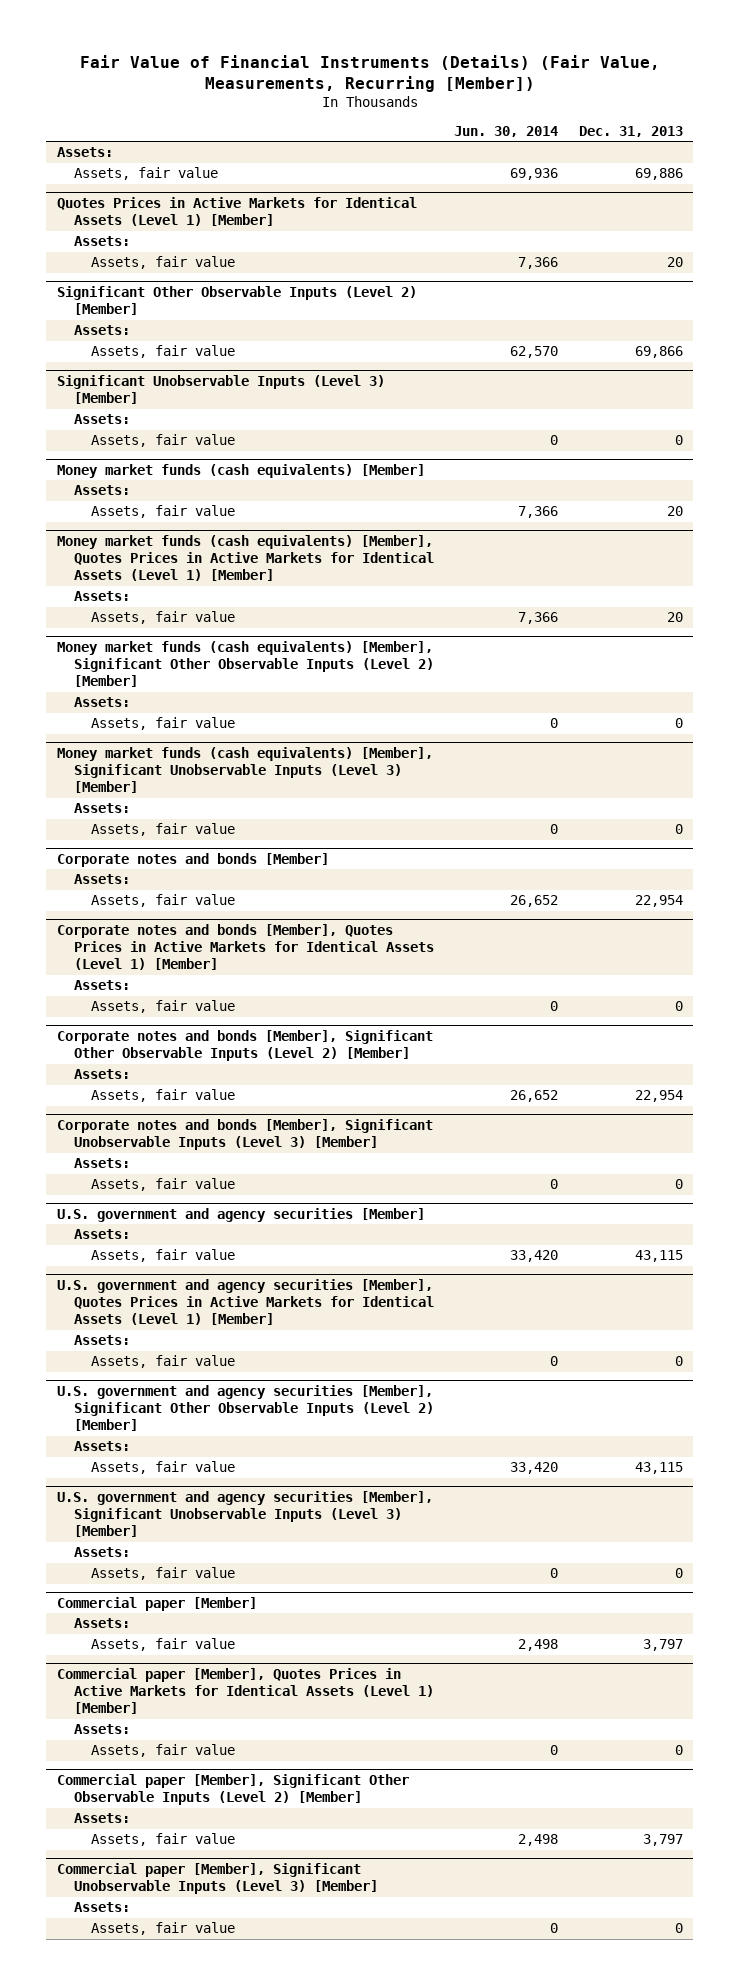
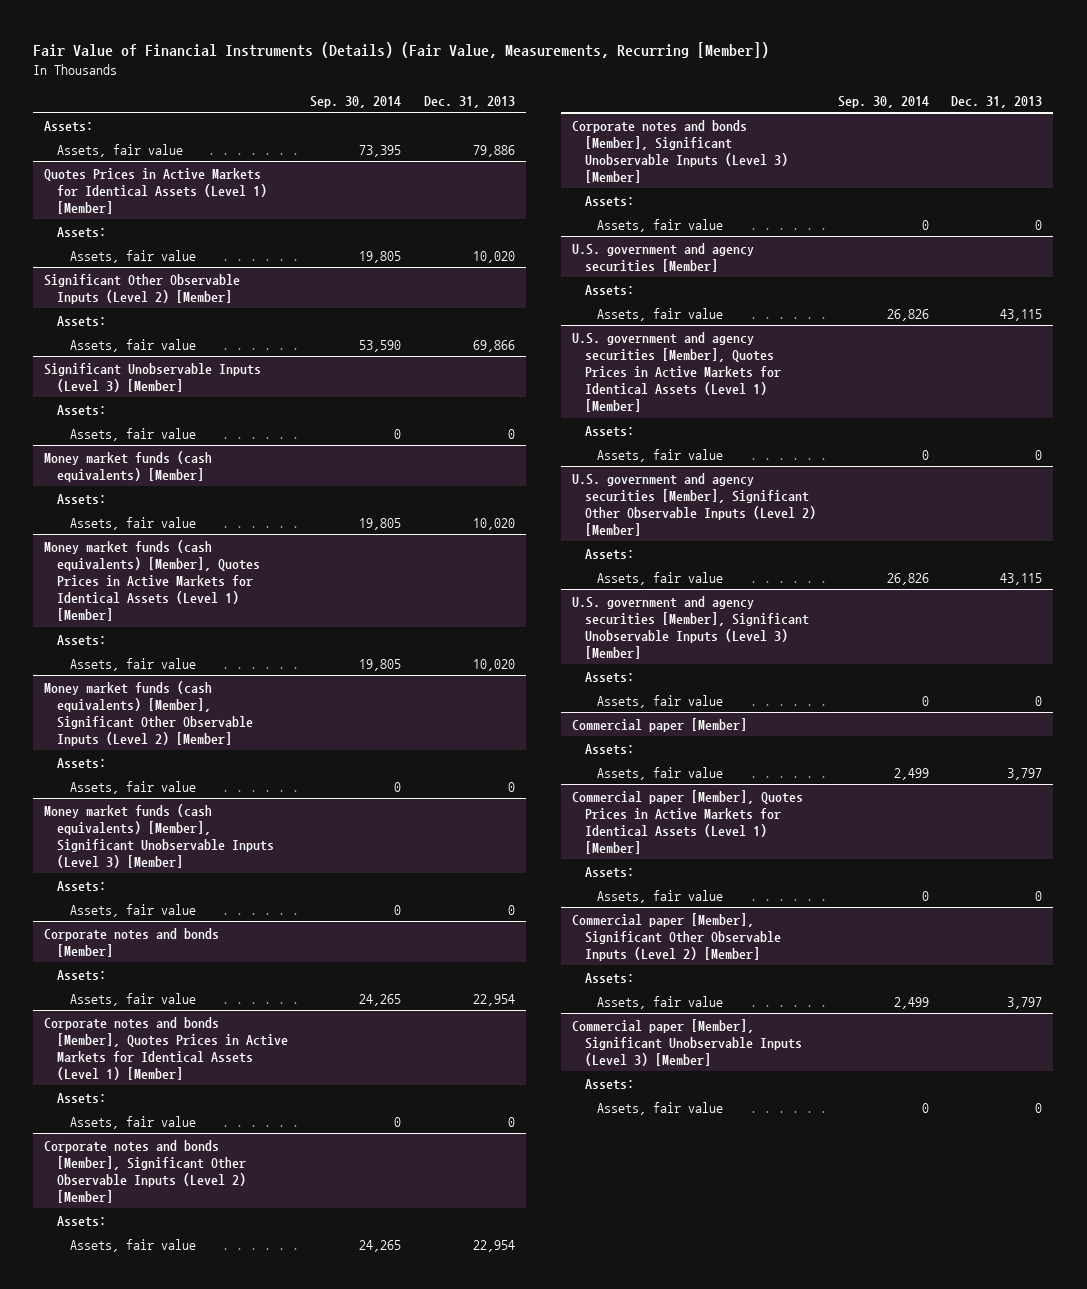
[454,125,559,137] Jun. 30, 2014 -> none
none -> [310,95,402,108] Sep. 30, 2014
[635,168,684,181] 69,886 -> [472,144,515,157] 79,886
[667,257,684,268] 20 -> [472,250,515,263] 10,020
[667,506,684,517] 20 -> [472,517,515,530] 10,020
[667,612,684,623] 20 -> [472,658,515,671] 10,020

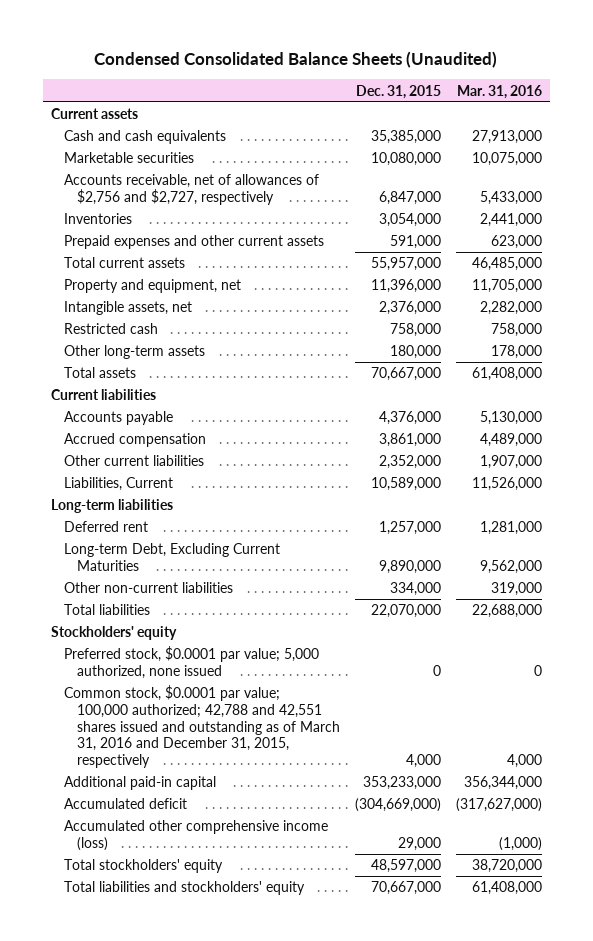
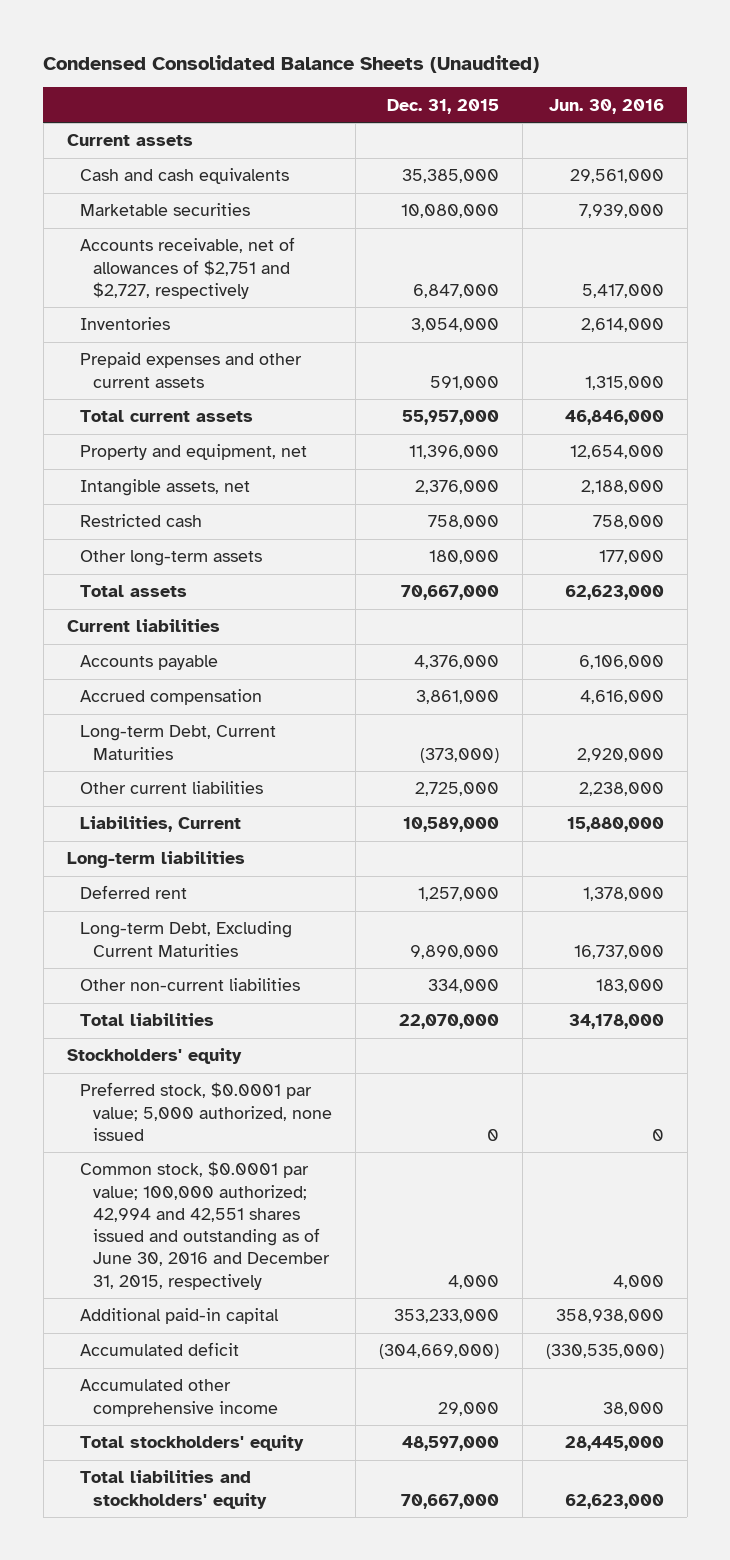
[457,84,543,99] Mar. 31, 2016 -> none
none -> [548,98,664,114] Jun. 30, 2016
[63,174,319,205] Accounts receivable, net of allowances of $2,756 and $2,727, respectively -> [79,237,295,299] Accounts receivable, net of allowances of $2,751 and $2,727, respectively
none -> [79,725,276,760] Long-term Debt, Current Maturities
[379,455,442,470] 2,352,000 -> [414,782,499,797] 2,725,000
[63,685,341,768] Common stock, $0.0001 par value; 100,000 authorized; 42,788 and 42,551 shares issued and outstanding as of March 31, 2016 and December 31, 2015, respectively -> [79,1161,330,1290] Common stock, $0.0001 par value; 100,000 authorized; 42,994 and 42,551 shares issued and outstanding as of June 30, 2016 and December 31, 2015, respectively
[63,820,328,851] Accumulated other comprehensive income (loss) -> [79,1379,278,1417] Accumulated other comprehensive income

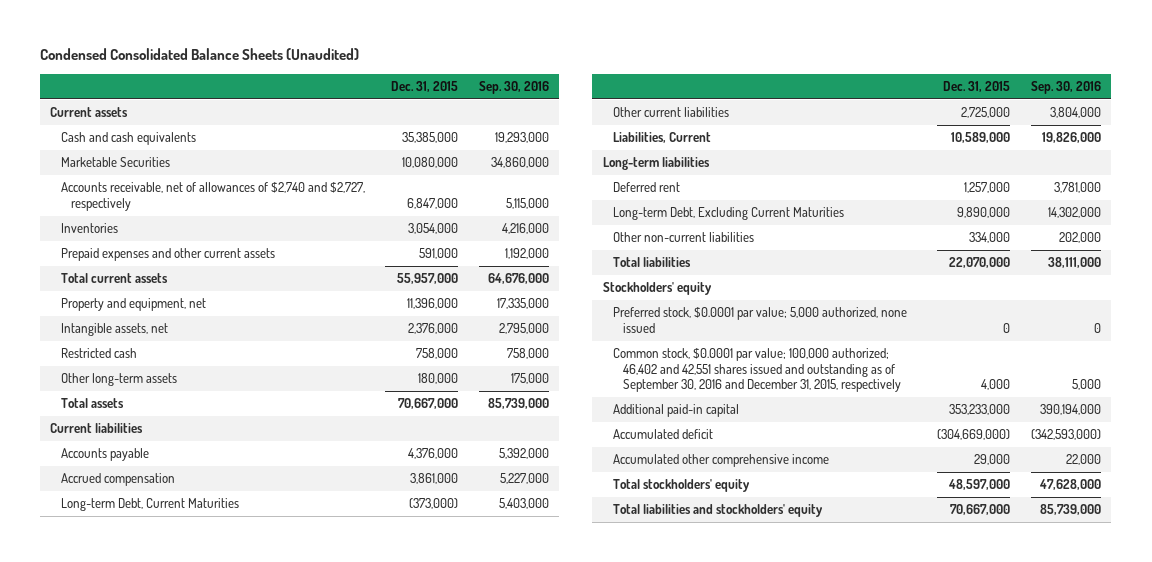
[548,98,664,114] Jun. 30, 2016 -> none
none -> [478,81,549,95] Sep. 30, 2016
[79,203,250,217] Marketable securities -> [60,157,170,168] Marketable Securities
[79,237,295,299] Accounts receivable, net of allowances of $2,751 and $2,727, respectively -> [60,182,365,211] Accounts receivable, net of allowances of $2,740 and $2,727, respectively
[79,1161,330,1290] Common stock, $0.0001 par value; 100,000 authorized; 42,994 and 42,551 shares issued and outstanding as of June 30, 2016 and December 31, 2015, respectively -> [612,348,901,393] Common stock, $0.0001 par value; 100,000 authorized; 46,402 and 42,551 shares issued and outstanding as of September 30, 2016 and December 31, 2015, respectively

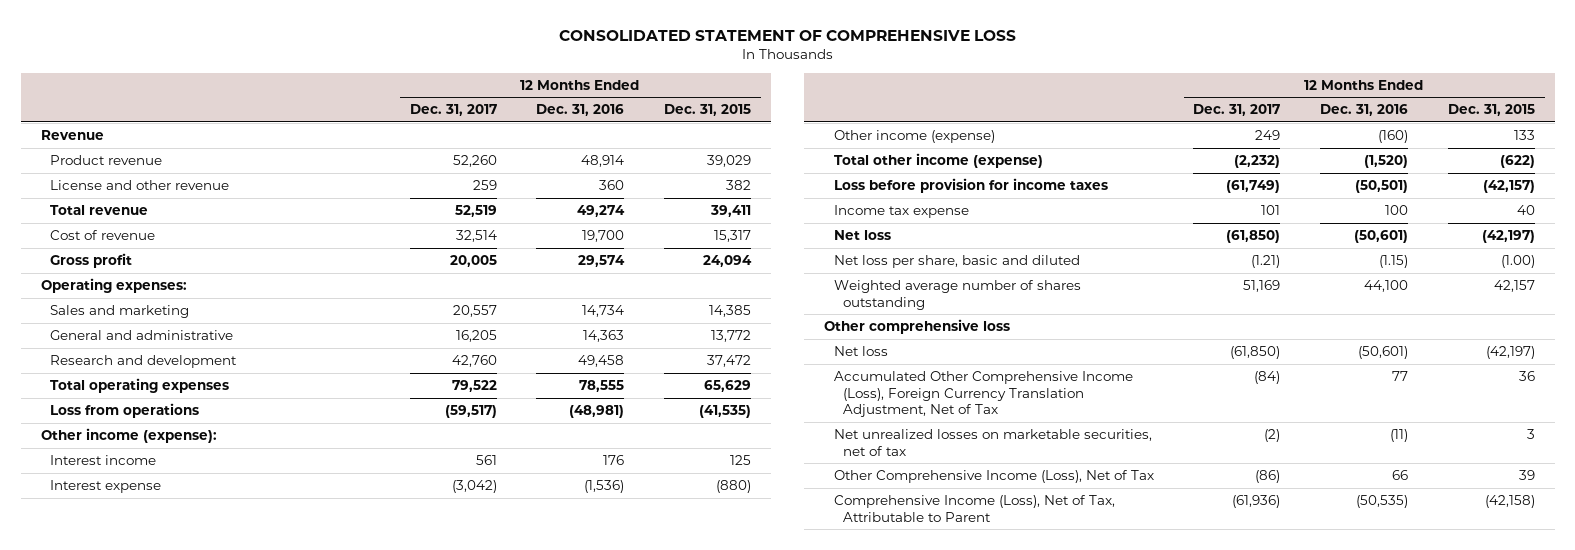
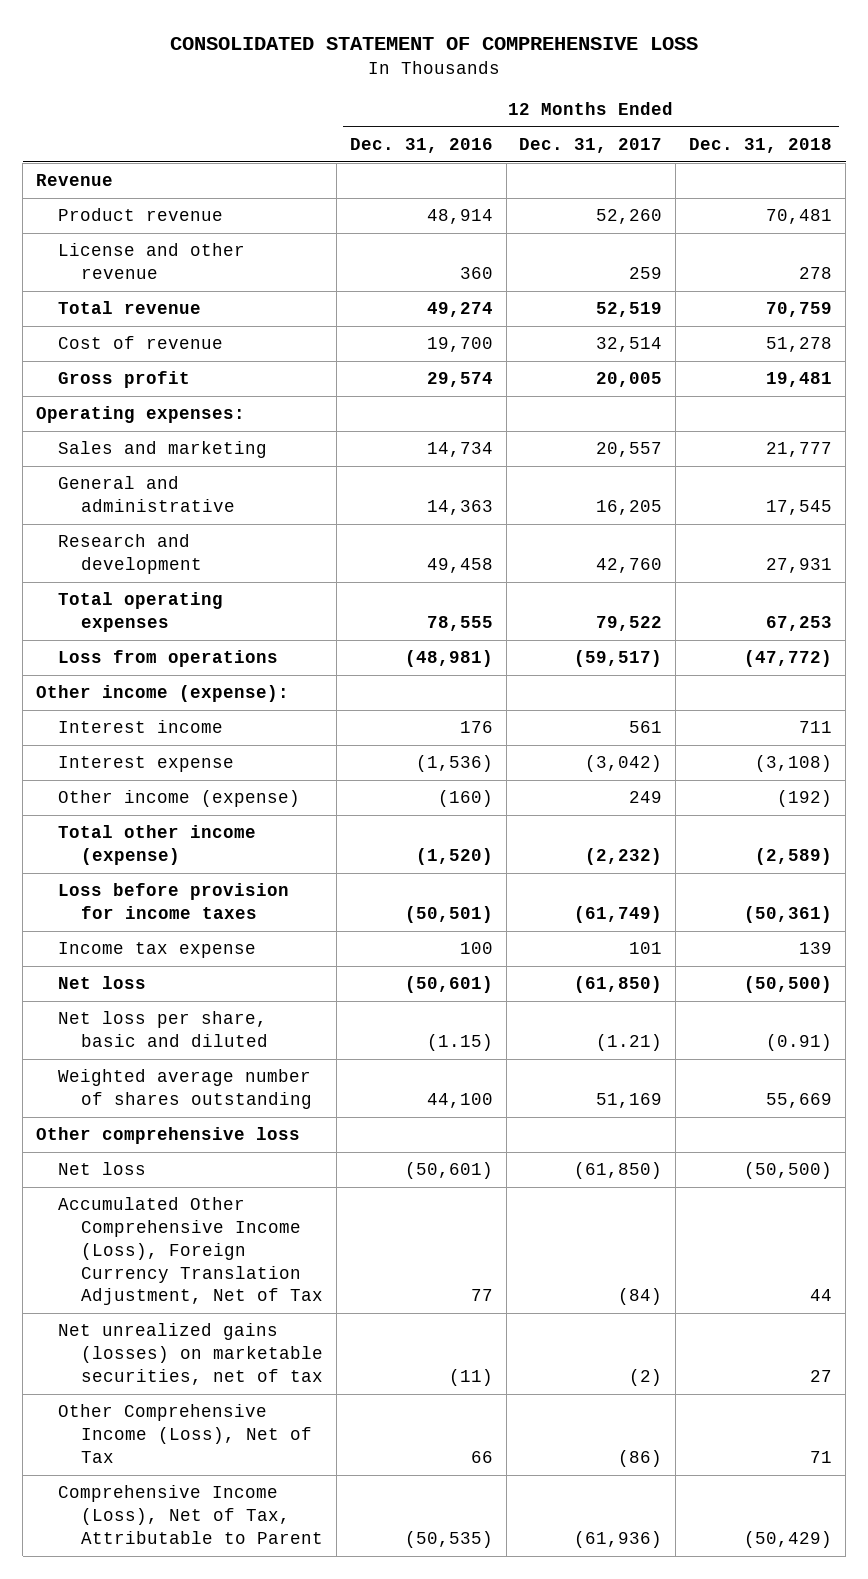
[664,104,752,117] Dec. 31, 2015 -> none
none -> [689,137,833,153] Dec. 31, 2018
[833,428,1152,456] Net unrealized losses on marketable securities, net of tax -> [58,1323,323,1385] Net unrealized gains (losses) on marketable securities, net of tax

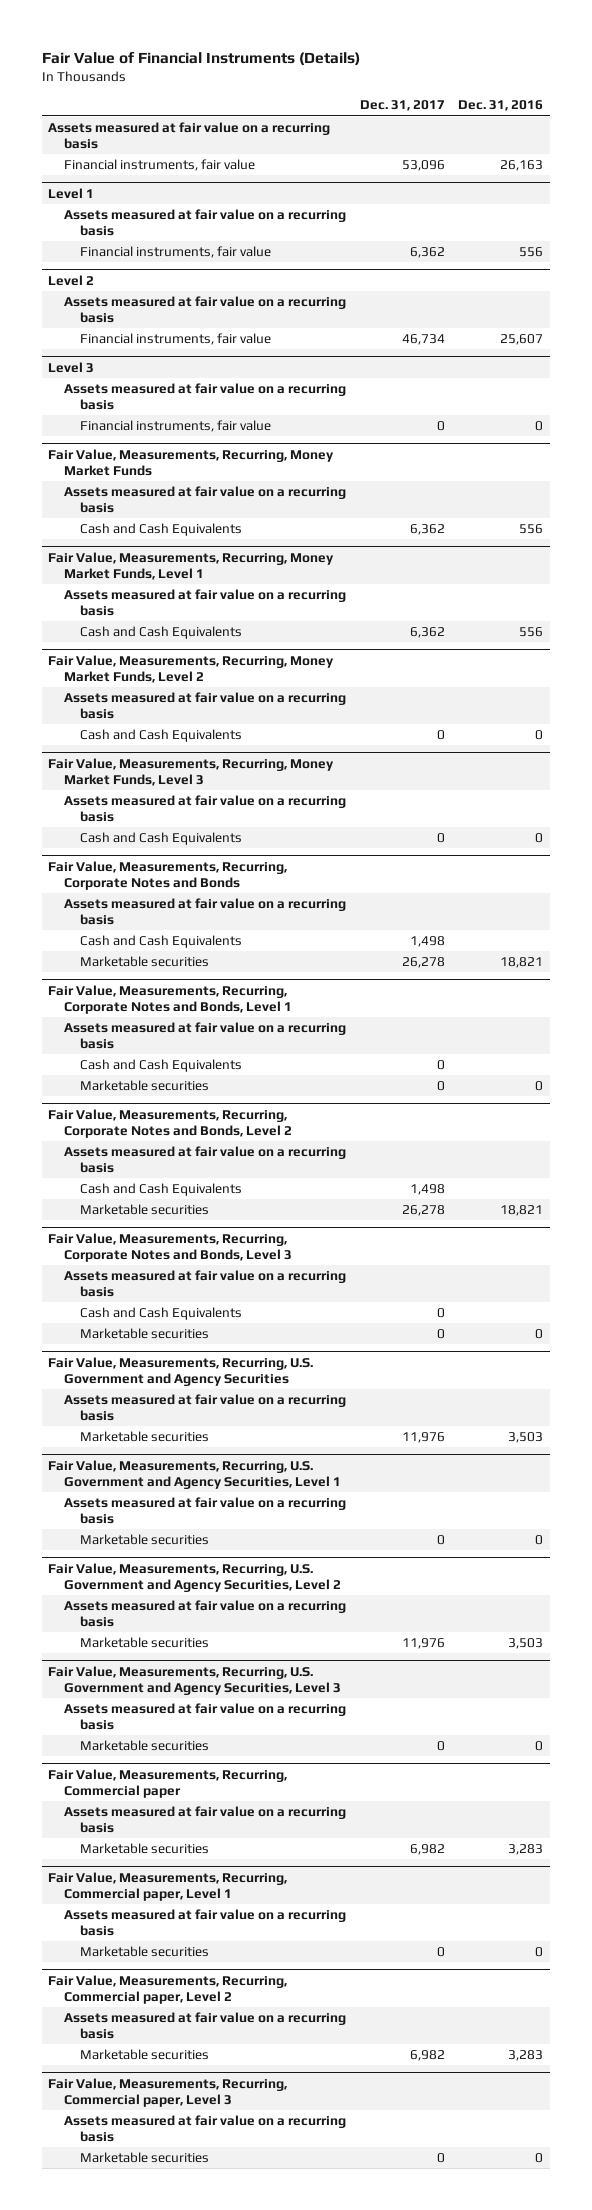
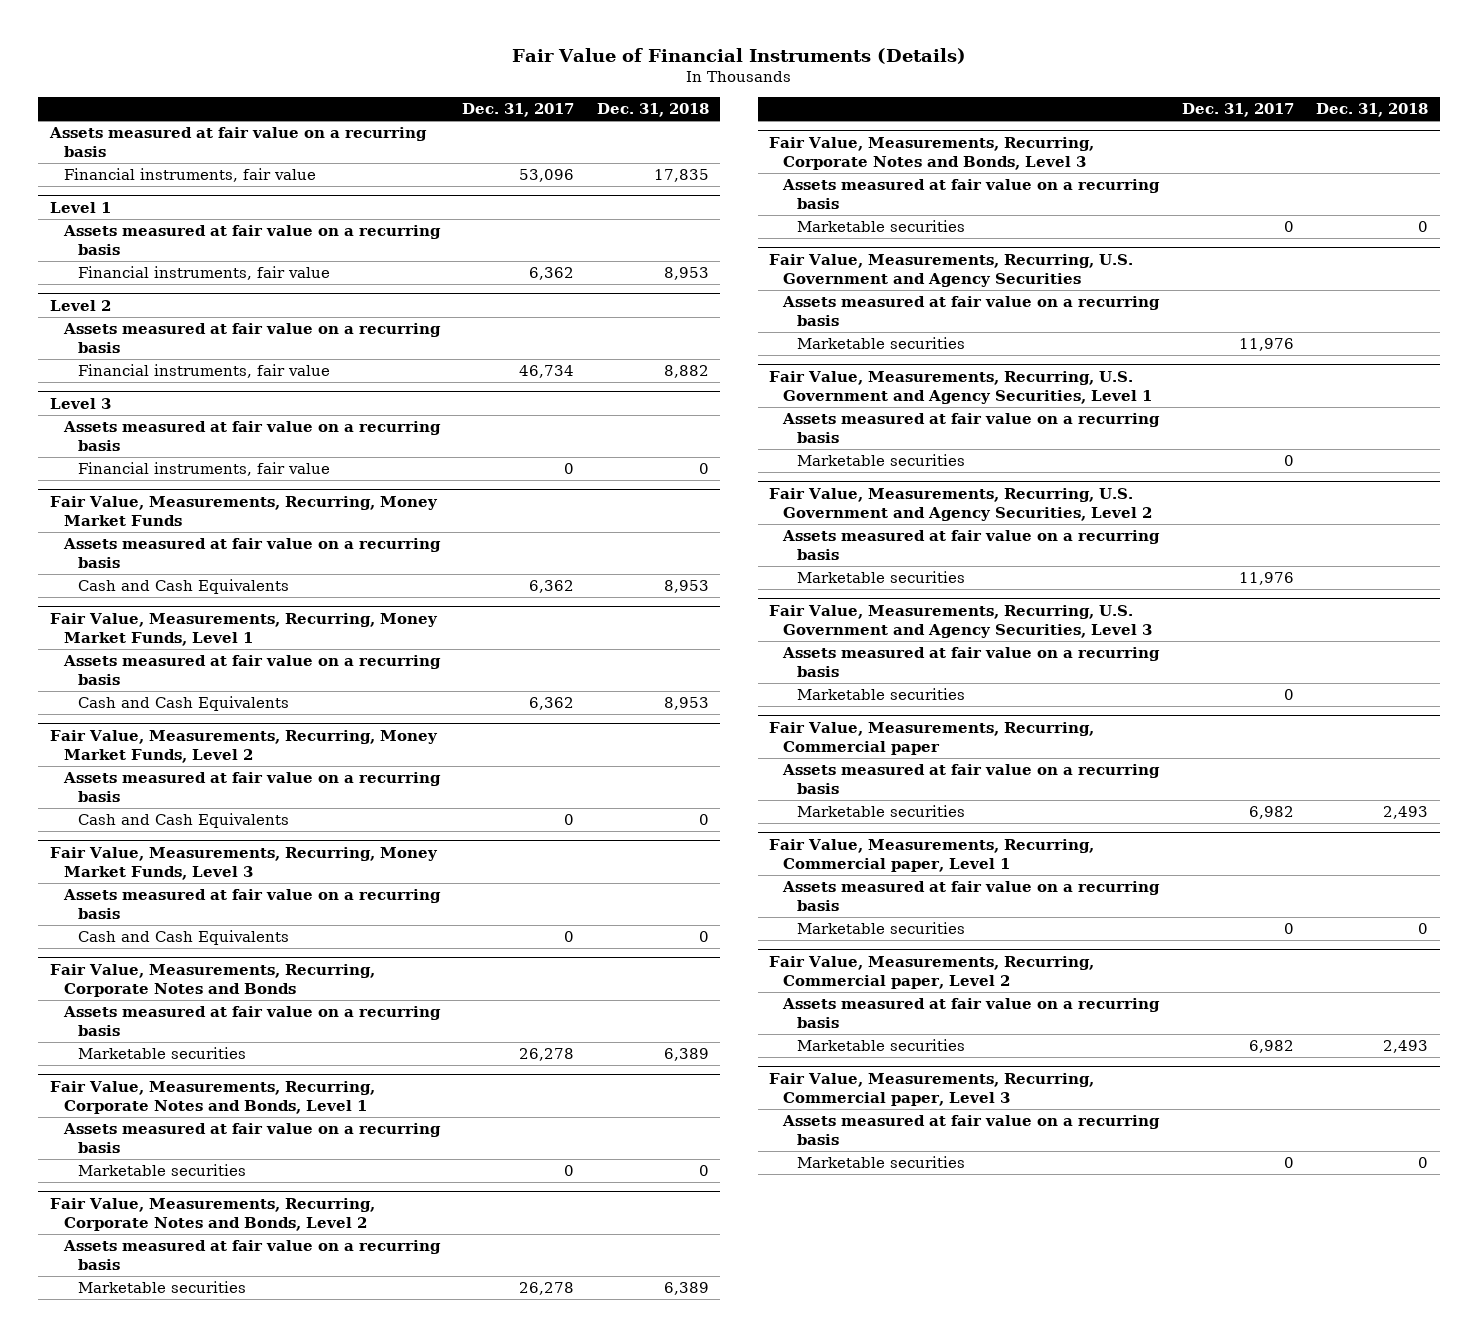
[458,100,544,112] Dec. 31, 2016 -> none
none -> [596,103,709,118] Dec. 31, 2018
[80,935,243,949] Cash and Cash Equivalents -> none
[80,1059,243,1073] Cash and Cash Equivalents -> none
[80,1183,243,1197] Cash and Cash Equivalents -> none
[80,1307,243,1321] Cash and Cash Equivalents -> none

